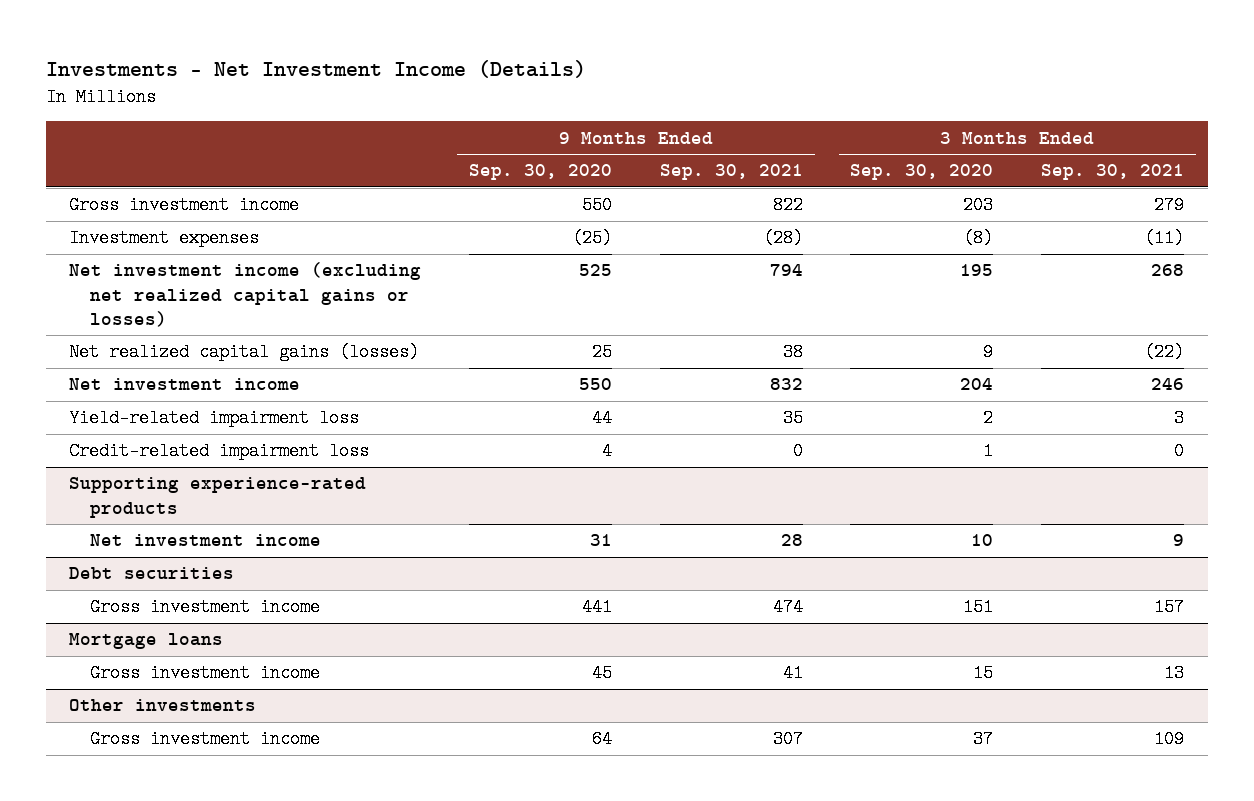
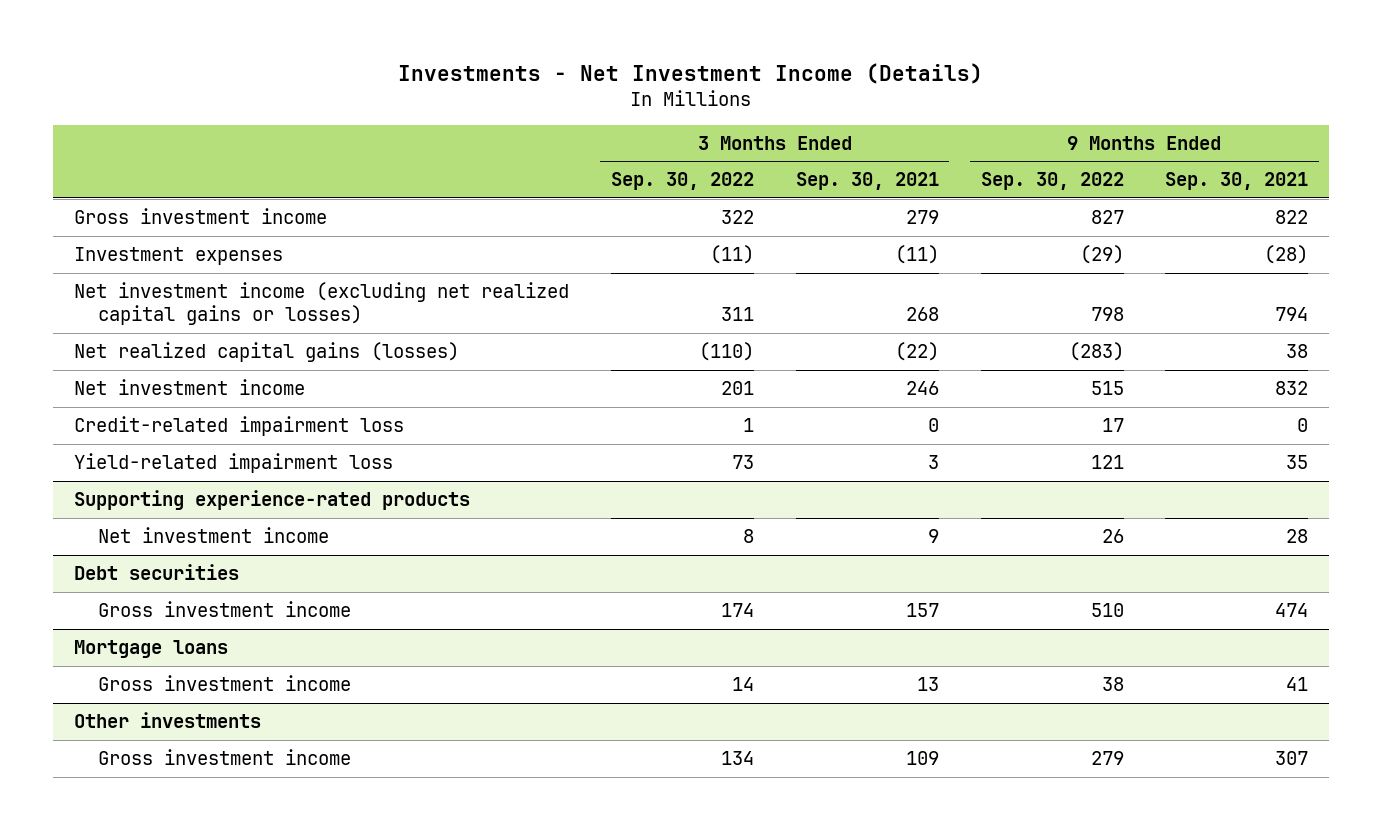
[469,164,613,181] Sep. 30, 2020 -> none
[850,164,994,181] Sep. 30, 2020 -> none
none -> [610,172,754,191] Sep. 30, 2022
none -> [980,172,1124,191] Sep. 30, 2022
[69,409,360,428] Yield-related impairment loss -> [73,452,393,473] Yield-related impairment loss

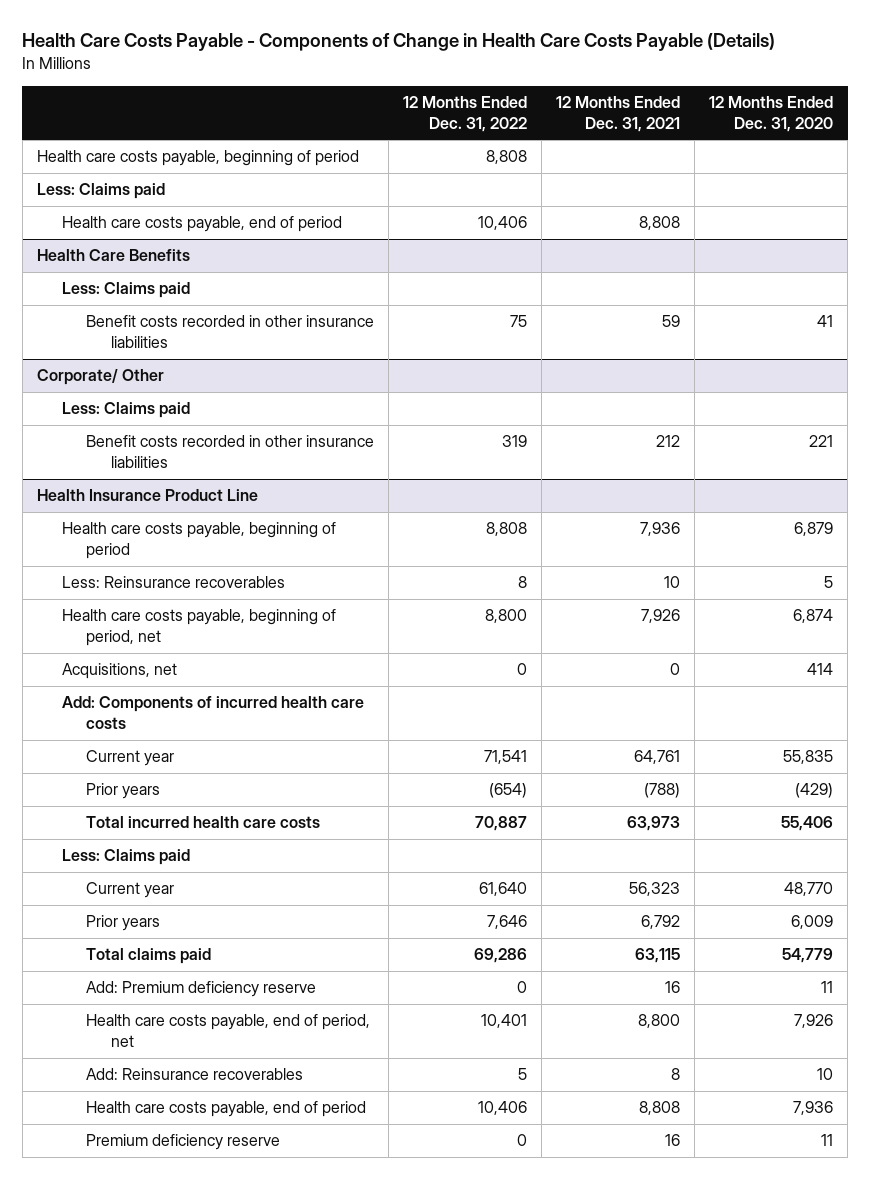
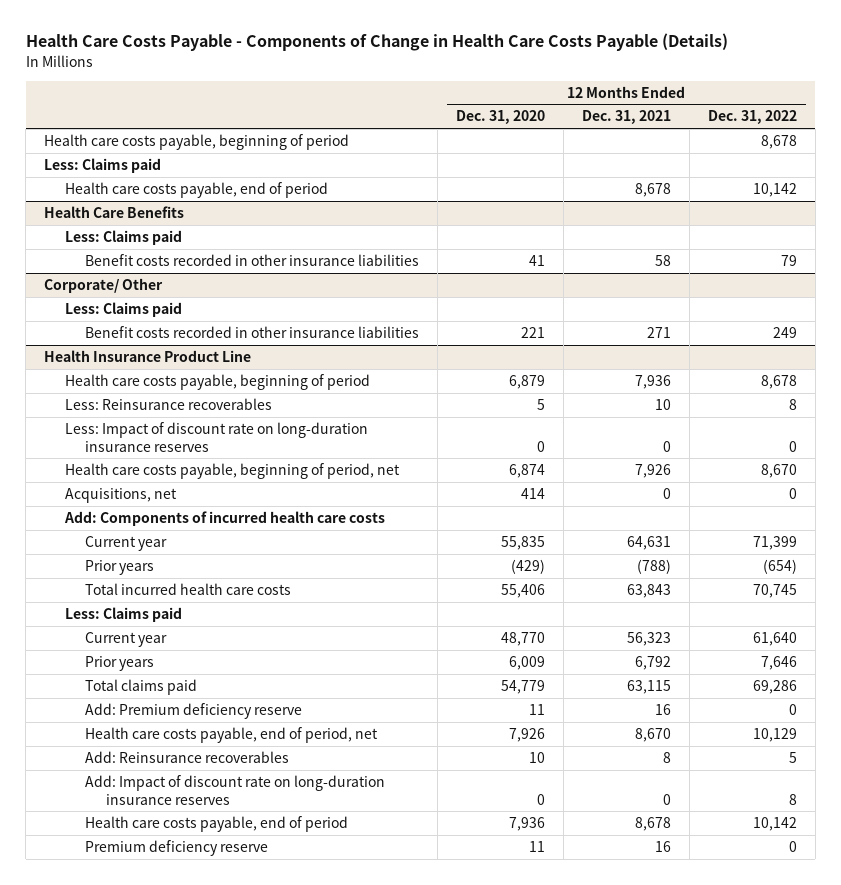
[486,150,528,165] 8,808 -> [760,135,797,150] 8,678
[478,216,528,231] 10,406 -> [752,183,797,198] 10,142
[639,216,681,231] 8,808 -> [634,183,671,198] 8,678
[510,315,528,328] 75 -> [780,255,797,267] 79
[662,315,681,328] 59 -> [654,255,671,267] 58
[502,435,528,448] 319 -> [772,327,797,339] 249
[656,435,681,448] 212 -> [646,327,671,339] 271
[486,522,528,537] 8,808 -> [760,375,797,390] 8,678
none -> [64,422,368,452] Less: Impact of discount rate on long-duration insurance reserves
[485,609,528,624] 8,800 -> [760,464,797,479] 8,670
[484,750,528,765] 71,541 -> [752,536,797,551] 71,399
[634,750,681,765] 64,761 -> [626,536,671,551] 64,631
[475,816,528,832] 70,887 -> [752,584,797,599] 70,745
[627,816,681,832] 63,973 -> [626,584,671,599] 63,843
[481,1014,528,1029] 10,401 -> [752,728,797,743] 10,129
[638,1014,681,1029] 8,800 -> [634,728,671,743] 8,670
none -> [85,775,386,805] Add: Impact of discount rate on long-duration insurance reserves
[478,1101,528,1116] 10,406 -> [752,817,797,832] 10,142
[639,1101,681,1116] 8,808 -> [634,817,671,832] 8,678

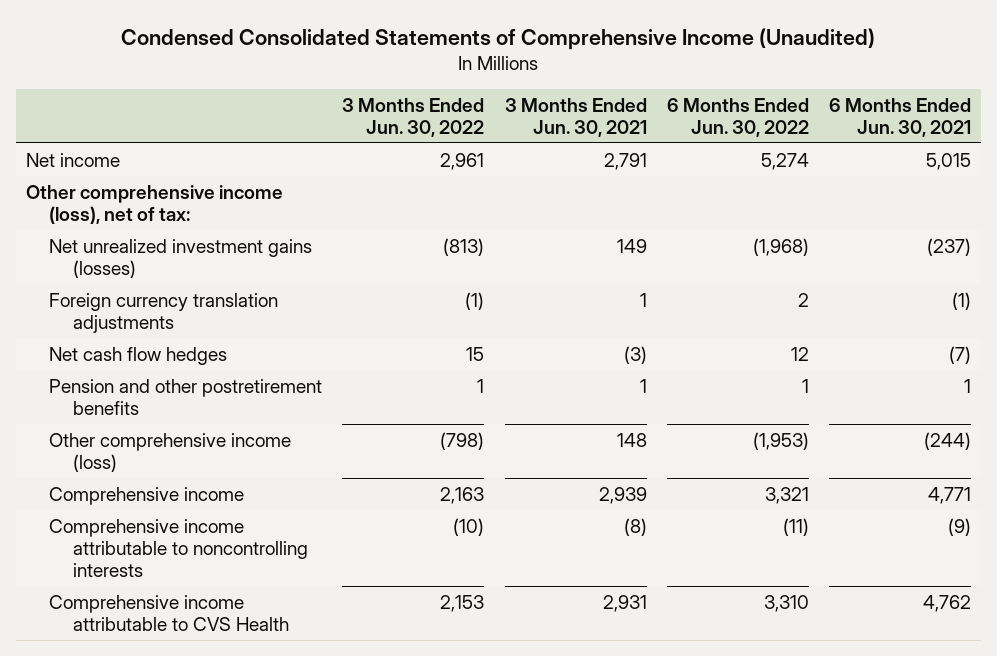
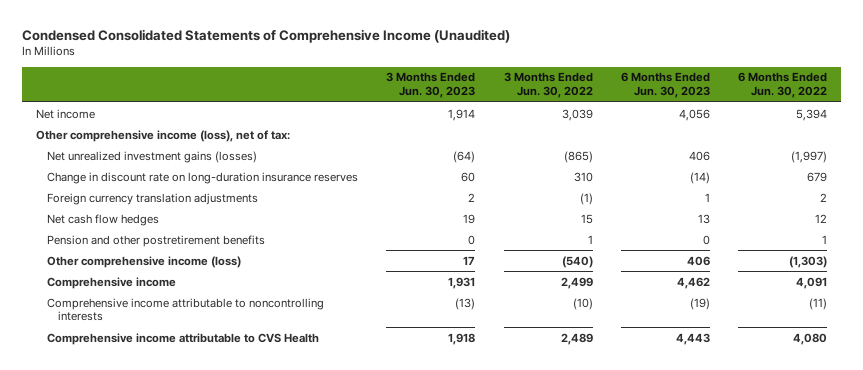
[504,97,647,137] 3 Months Ended Jun. 30, 2021 -> none
[829,97,972,137] 6 Months Ended Jun. 30, 2021 -> none
none -> [386,72,476,99] 3 Months Ended Jun. 30, 2023
none -> [620,72,710,99] 6 Months Ended Jun. 30, 2023
[440,152,485,170] 2,961 -> [561,108,593,121] 3,039
[760,152,809,170] 5,274 -> [796,108,828,121] 5,394
[443,237,485,256] (813) -> [563,150,593,163] (865)
[752,237,809,256] (1,968) -> [791,150,828,163] (1,997)
none -> [47,171,359,184] Change in discount rate on long-duration insurance reserves
[440,431,485,450] (798) -> [561,255,593,268] (540)
[752,431,809,450] (1,953) -> [789,255,828,268] (1,303)
[440,486,485,504] 2,163 -> [560,276,593,289] 2,499
[764,486,809,504] 3,321 -> [796,276,828,289] 4,091
[440,594,485,612] 2,153 -> [560,332,593,345] 2,489
[763,594,809,612] 3,310 -> [793,332,828,345] 4,080

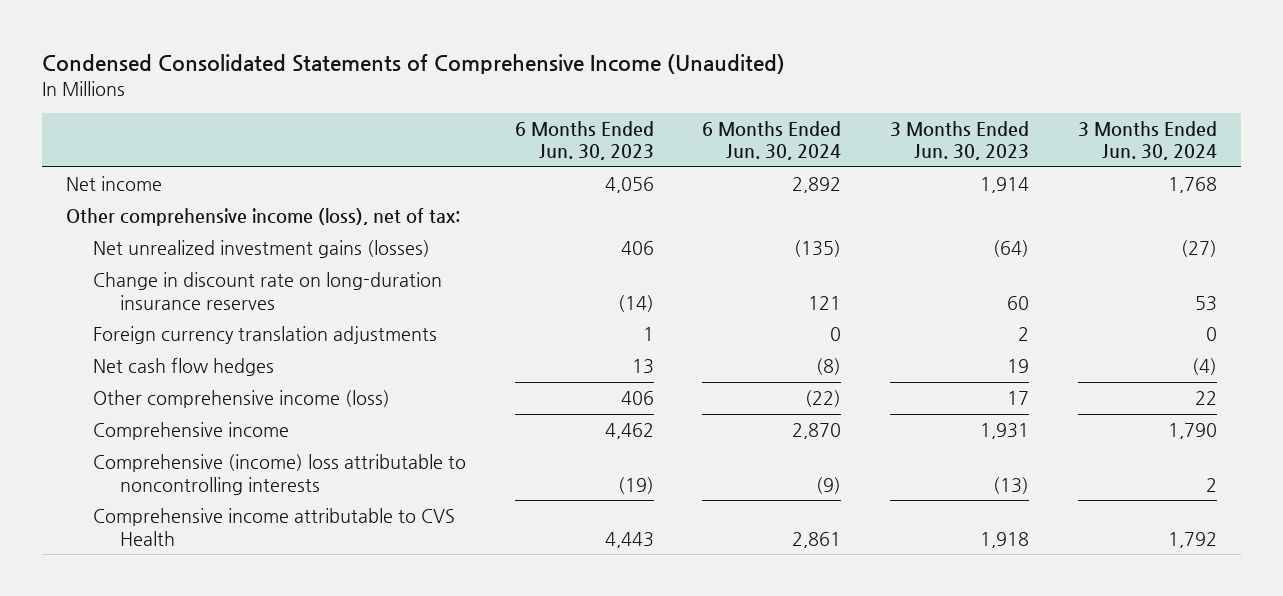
[503,72,593,99] 3 Months Ended Jun. 30, 2022 -> none
[738,72,828,99] 6 Months Ended Jun. 30, 2022 -> none
none -> [702,120,842,161] 6 Months Ended Jun. 30, 2024
none -> [1077,120,1217,161] 3 Months Ended Jun. 30, 2024
[47,234,266,247] Pension and other postretirement benefits -> none
[47,297,325,322] Comprehensive income attributable to noncontrolling interests -> [93,454,467,495] Comprehensive (income) loss attributable to noncontrolling interests

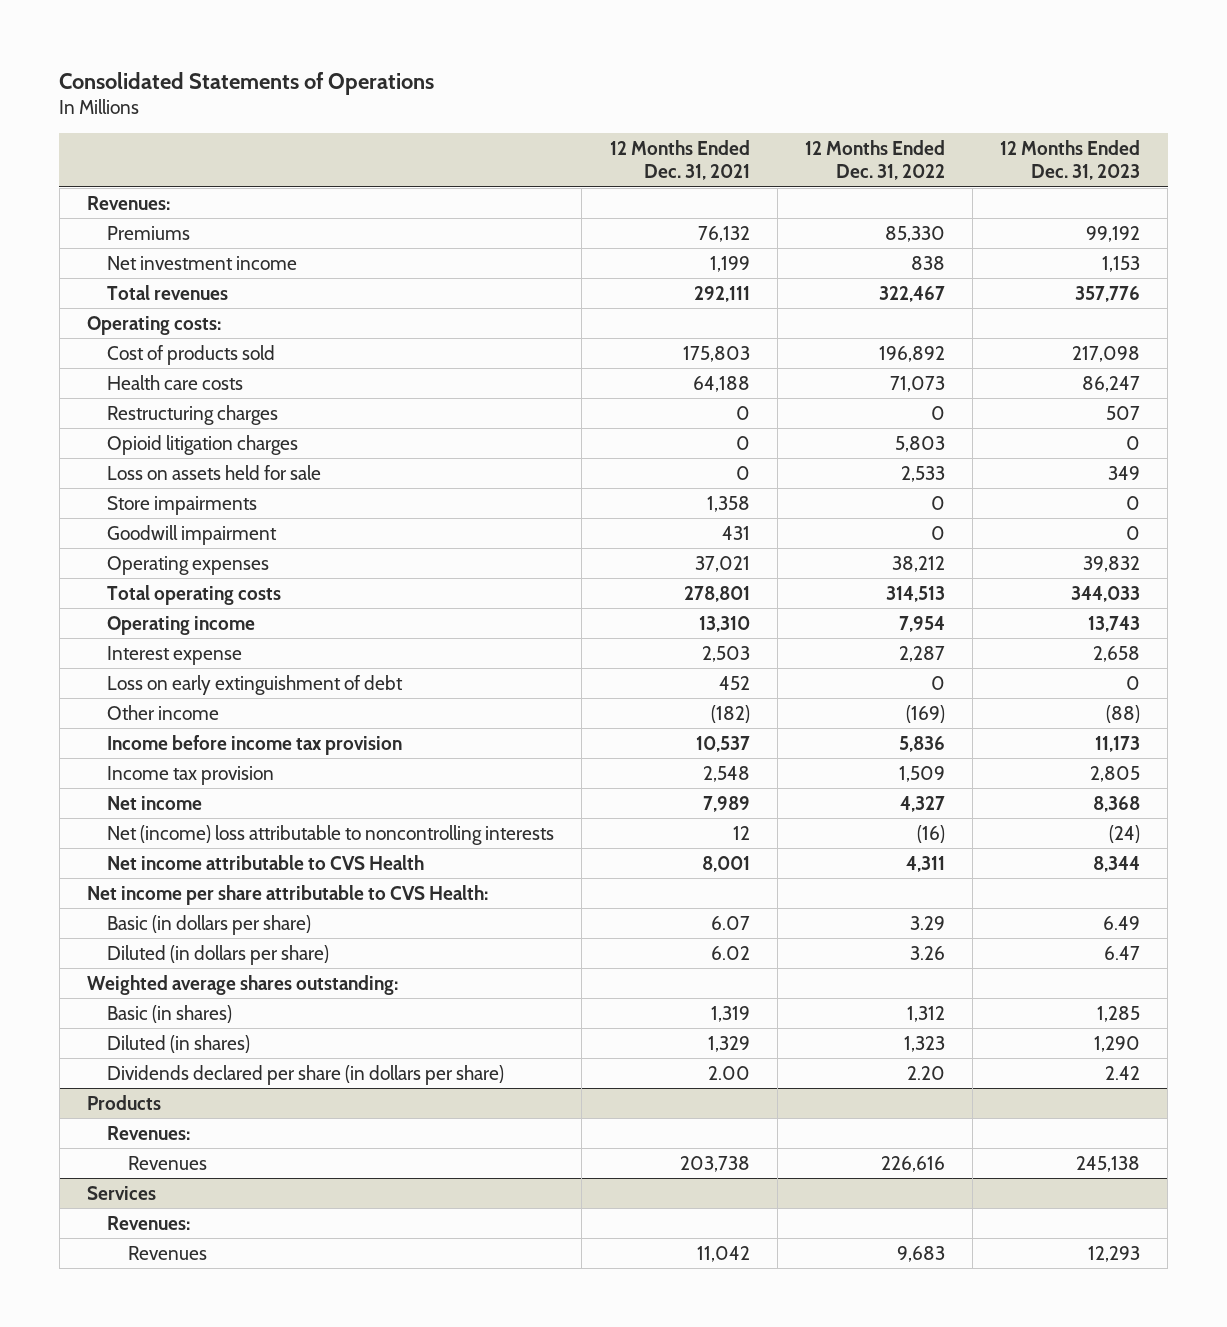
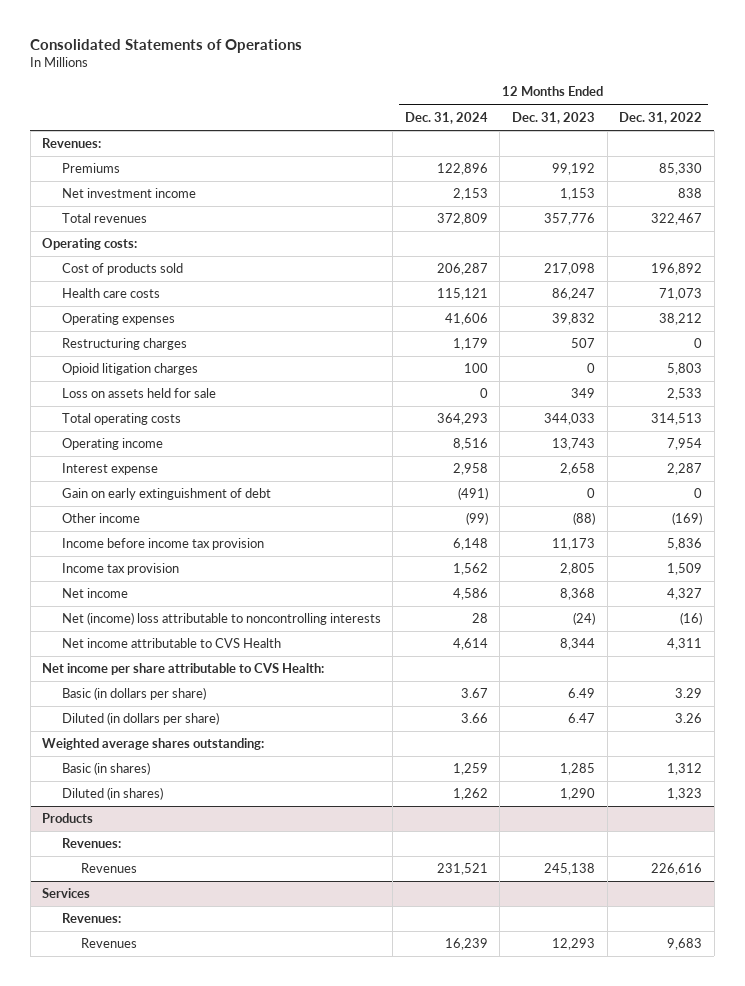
[609,140,750,181] 12 Months Ended Dec. 31, 2021 -> none
none -> [404,111,488,124] Dec. 31, 2024
[107,555,270,575] Operating expenses -> [61,313,175,326] Operating expenses
[107,495,258,515] Store impairments -> none
[107,524,278,545] Goodwill impairment -> none
[107,674,404,695] Loss on early extinguishment of debt -> [61,488,271,501] Gain on early extinguishment of debt
[107,1064,505,1085] Dividends declared per share (in dollars per share) -> none

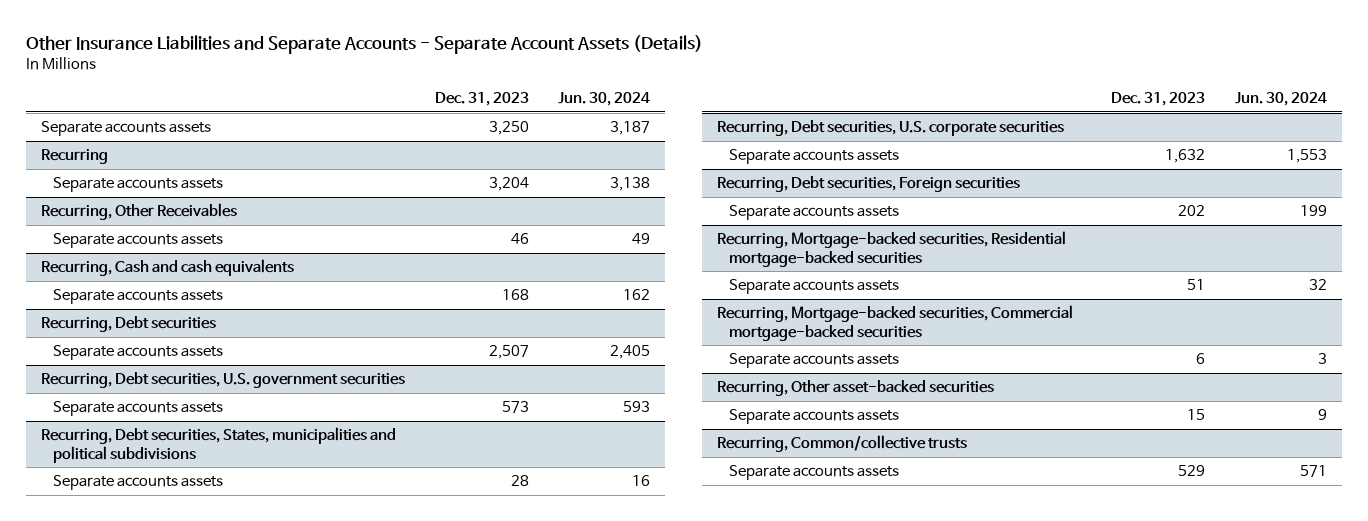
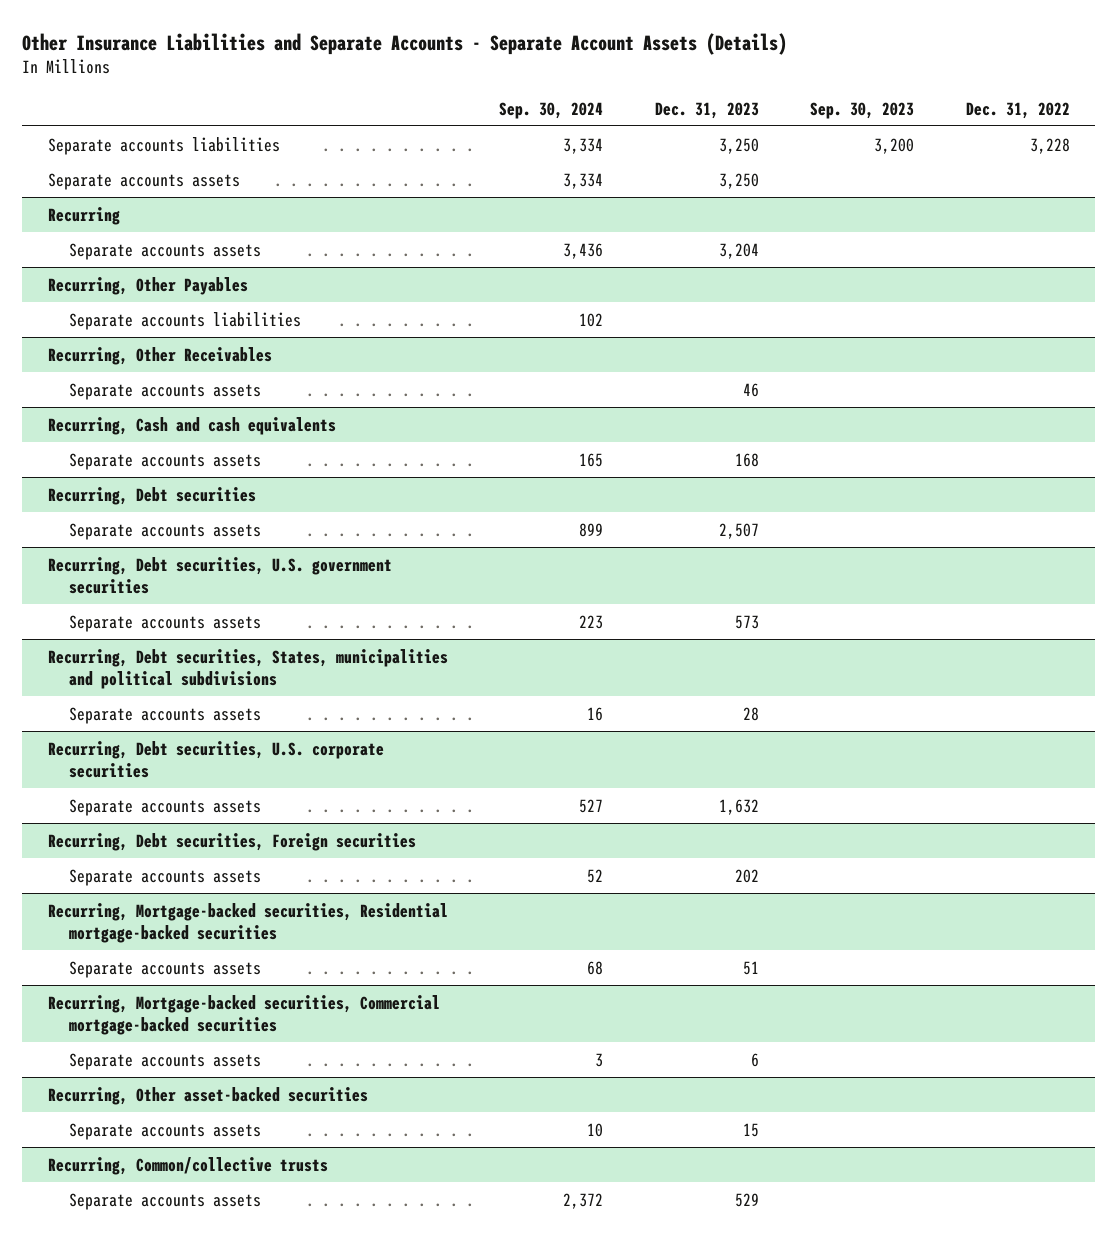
[558,91,651,106] Jun. 30, 2024 -> none
none -> [499,101,604,119] Sep. 30, 2024
none -> [810,101,915,119] Sep. 30, 2023
none -> [965,101,1070,119] Dec. 31, 2022
none -> [47,136,280,155] Separate accounts liabilities
none -> [47,276,248,295] Recurring, Other Payables
none -> [69,311,302,330] Separate accounts liabilities

